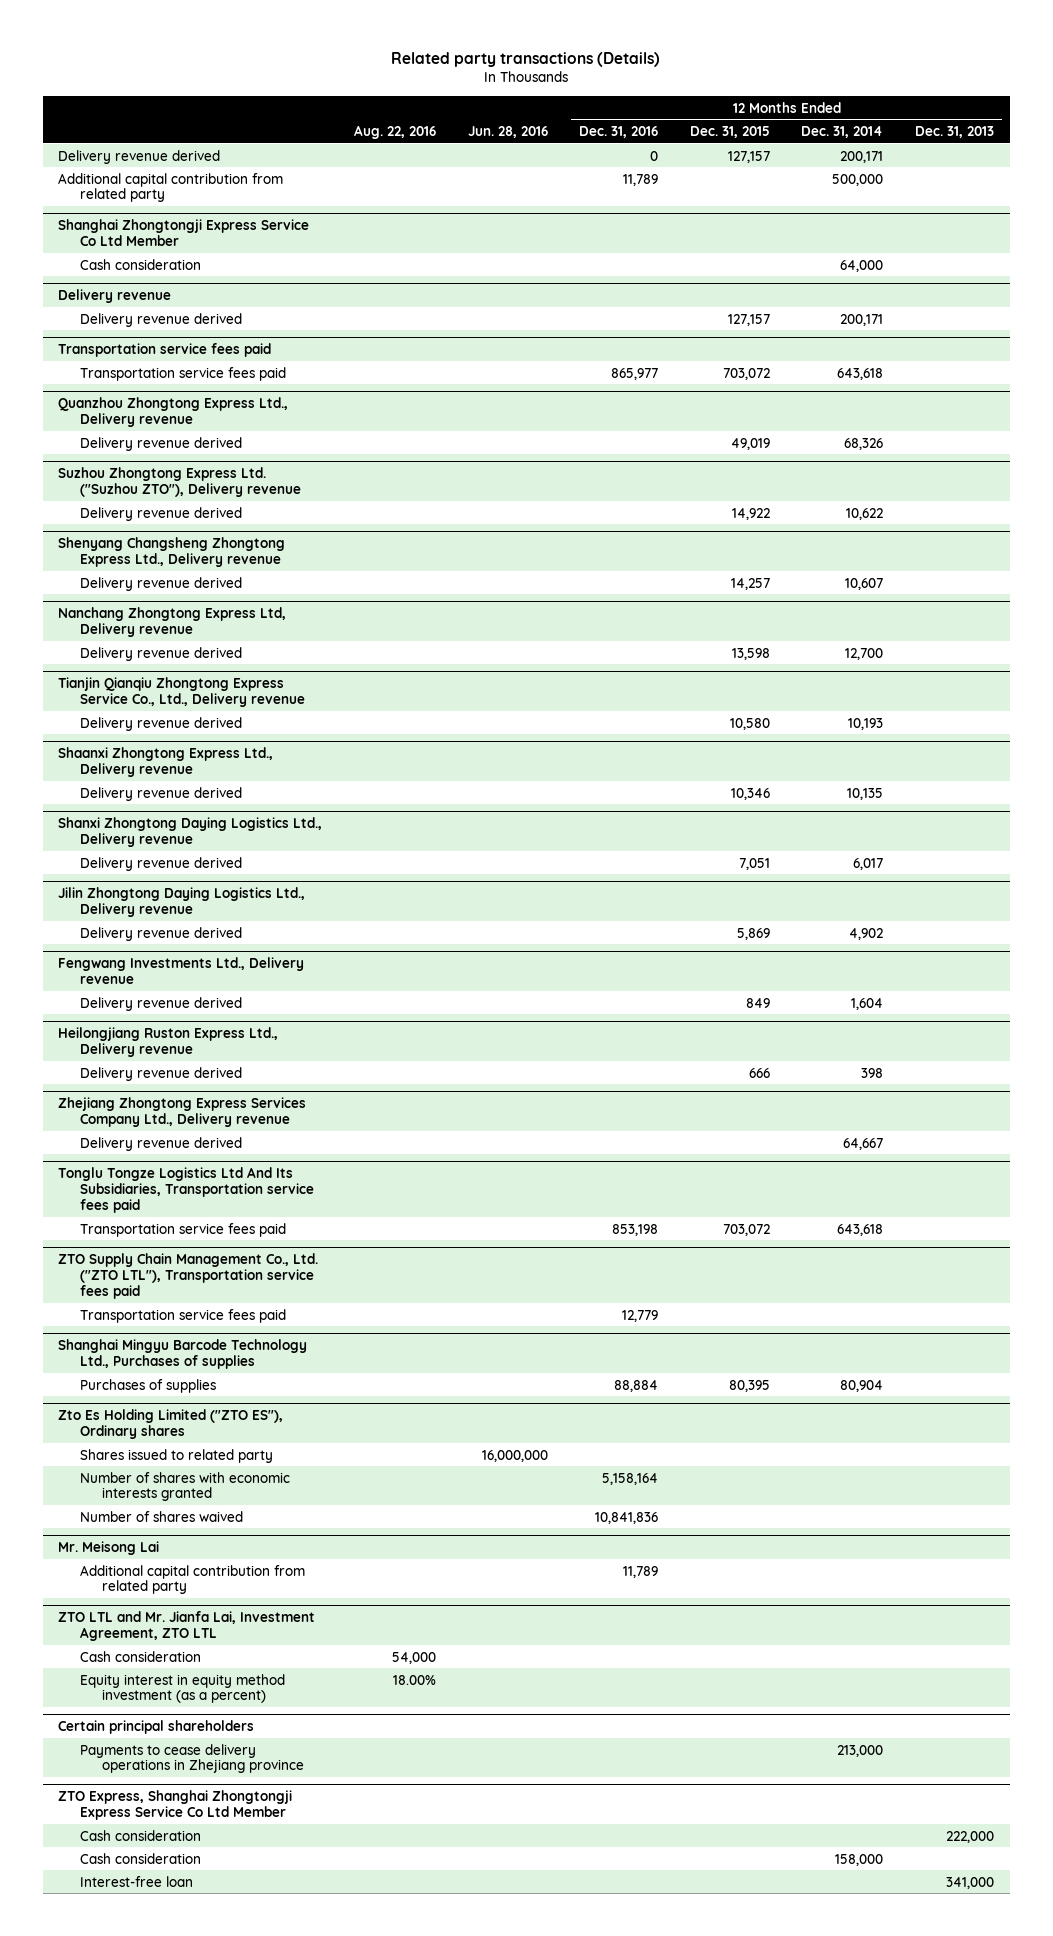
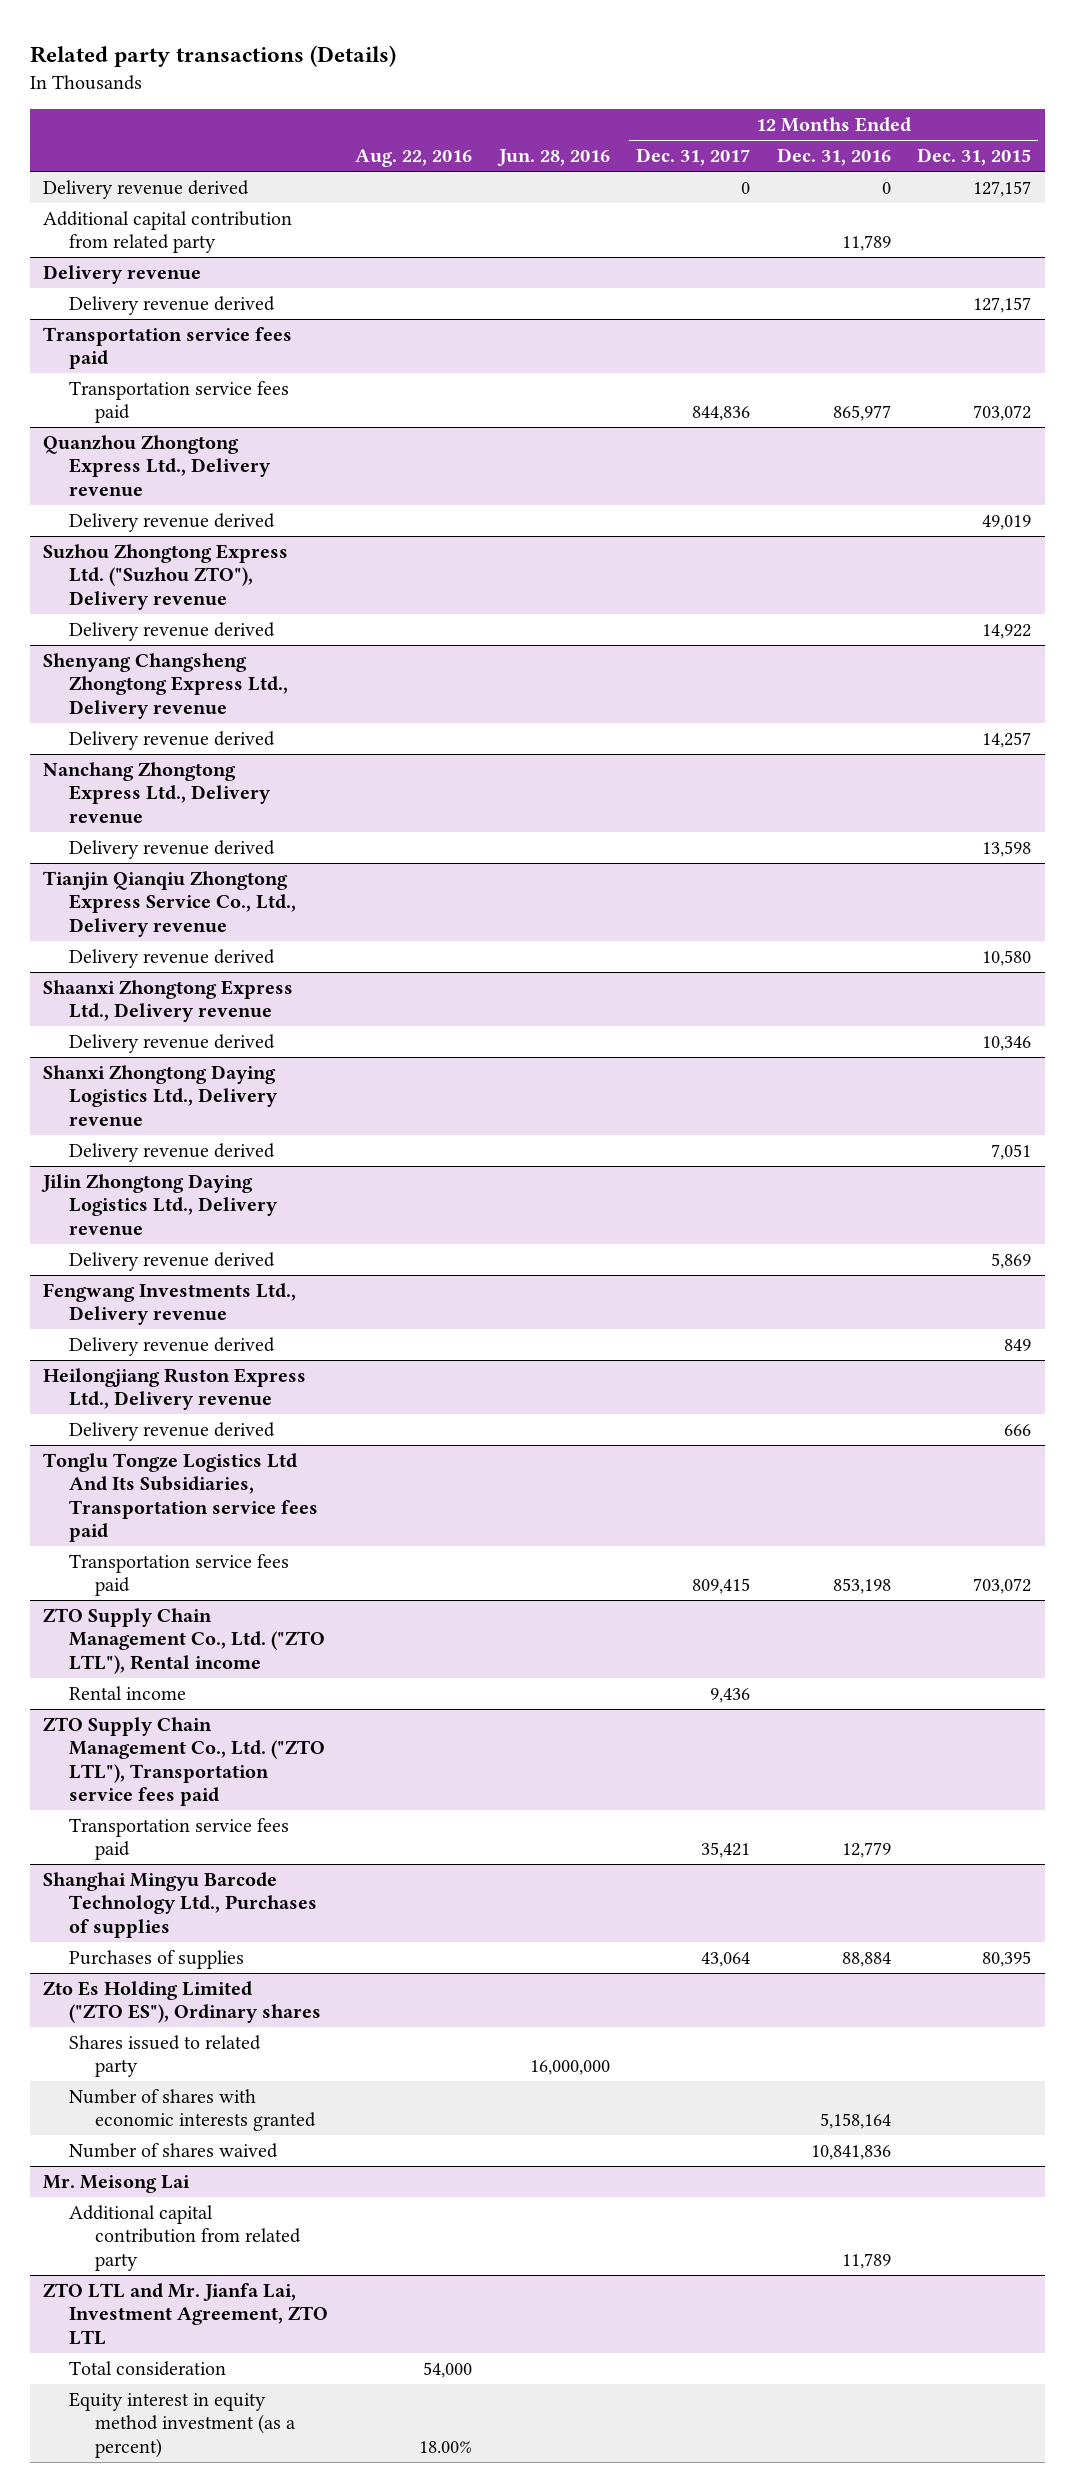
[801,126,884,139] Dec. 31, 2014 -> none
[915,126,995,139] Dec. 31, 2013 -> none
none -> [636,148,751,167] Dec. 31, 2017
[58,219,310,247] Shanghai Zhongtongji Express Service Co Ltd Member -> none
[80,258,202,270] Cash consideration -> none
[58,607,287,638] Nanchang Zhongtong Express Ltd, Delivery revenue -> [43,762,272,824] Nanchang Zhongtong Express Ltd., Delivery revenue
[58,1097,307,1128] Zhejiang Zhongtong Express Services Company Ltd., Delivery revenue -> none
[80,1136,243,1151] Delivery revenue derived -> none
none -> [43,1608,326,1674] ZTO Supply Chain Management Co., Ltd. ("ZTO LTL"), Rental income
none -> [69,1686,187,1701] Rental income
[80,1650,202,1662] Cash consideration -> [69,2361,227,2377] Total consideration
[58,1720,255,1735] Certain principal shareholders -> none
[80,1743,304,1774] Payments to cease delivery operations in Zhejiang province -> none
[58,1790,293,1821] ZTO Express, Shanghai Zhongtongji Express Service Co Ltd Member -> none
[80,1829,202,1841] Cash consideration -> none
[80,1852,202,1864] Cash consideration -> none
[80,1875,194,1887] Interest-free loan -> none

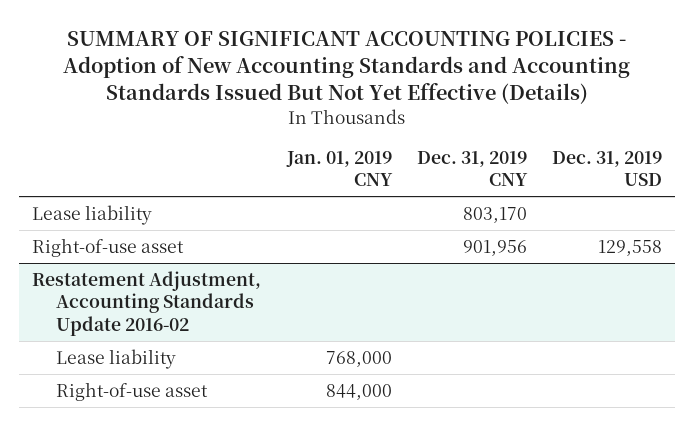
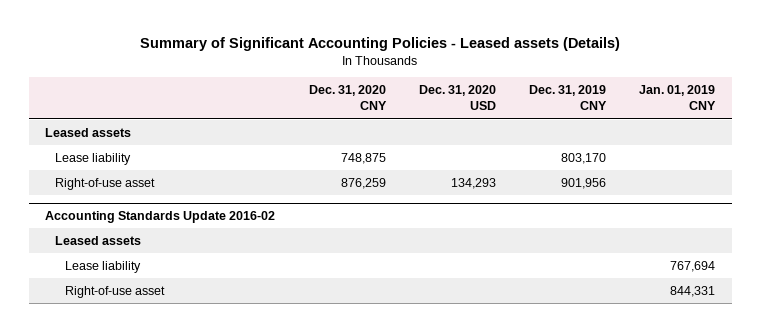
[63,31,631,105] SUMMARY OF SIGNIFICANT ACCOUNTING POLICIES - Adoption of New Accounting Standards and Accounting Standards Issued But Not Yet Effective (Details) -> [140,37,621,52] Summary of Significant Accounting Policies - Leased assets (Details)
[552,150,663,187] Dec. 31, 2019 USD -> none
none -> [308,85,387,111] Dec. 31, 2020 CNY
none -> [418,85,496,111] Dec. 31, 2020 USD
none -> [45,127,132,137] Leased assets
[32,270,262,336] Restatement Adjustment, Accounting Standards Update 2016-02 -> [45,211,276,224] Accounting Standards Update 2016-02
none -> [55,235,142,245] Leased assets
[325,350,392,367] 768,000 -> [670,260,716,272] 767,694
[325,383,392,400] 844,000 -> [670,285,716,297] 844,331

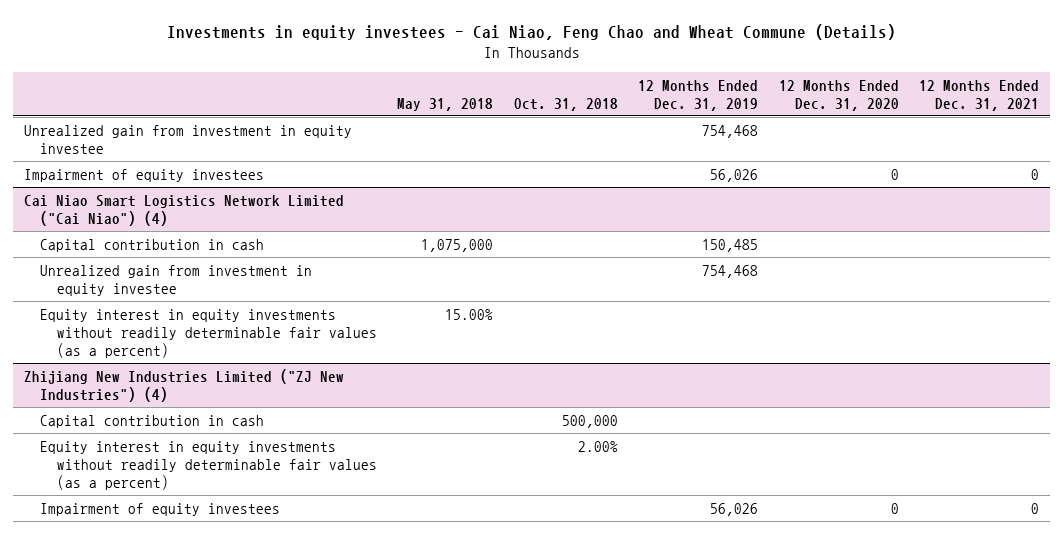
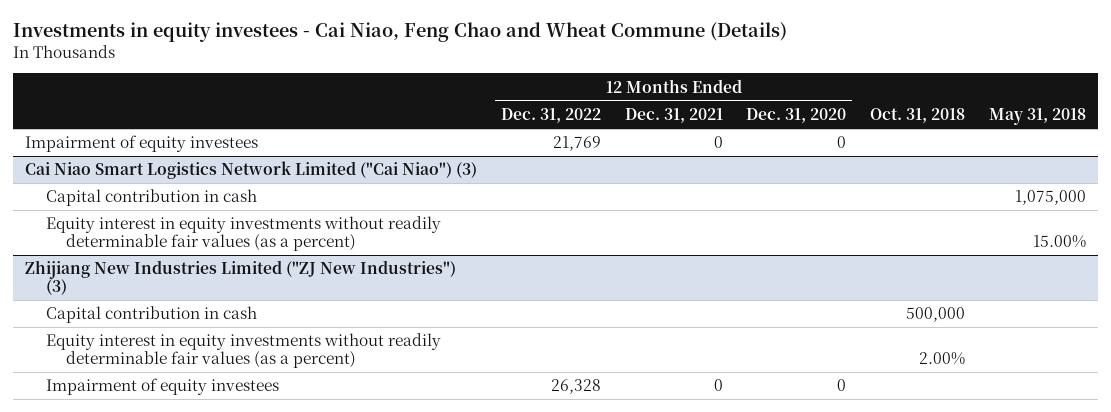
[638,79,759,111] 12 Months Ended Dec. 31, 2019 -> none
none -> [500,108,601,124] Dec. 31, 2022
[23,124,352,154] Unrealized gain from investment in equity investee -> none
[23,194,344,226] Cai Niao Smart Logistics Network Limited ("Cai Niao") (4) -> [24,161,477,180] Cai Niao Smart Logistics Network Limited ("Cai Niao") (3)
[40,264,313,296] Unrealized gain from investment in equity investee -> none
[23,368,344,402] Zhijiang New Industries Limited ("ZJ New Industries") (4) -> [24,260,456,296] Zhijiang New Industries Limited ("ZJ New Industries") (3)

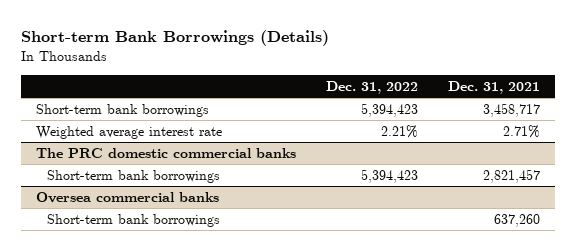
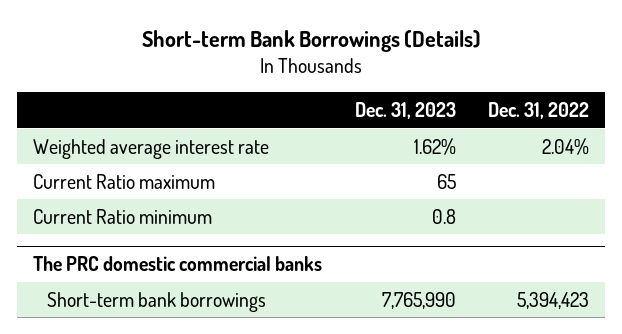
[447,80,540,94] Dec. 31, 2021 -> none
none -> [354,101,456,119] Dec. 31, 2023
[35,103,209,117] Short-term bank borrowings -> none
[380,124,418,138] 2.21% -> [542,137,590,155] 2.04%
none -> [33,173,216,189] Current Ratio maximum
none -> [33,208,213,224] Current Ratio minimum
[35,191,219,203] Oversea commercial banks -> none
[46,213,220,227] Short-term bank borrowings -> none

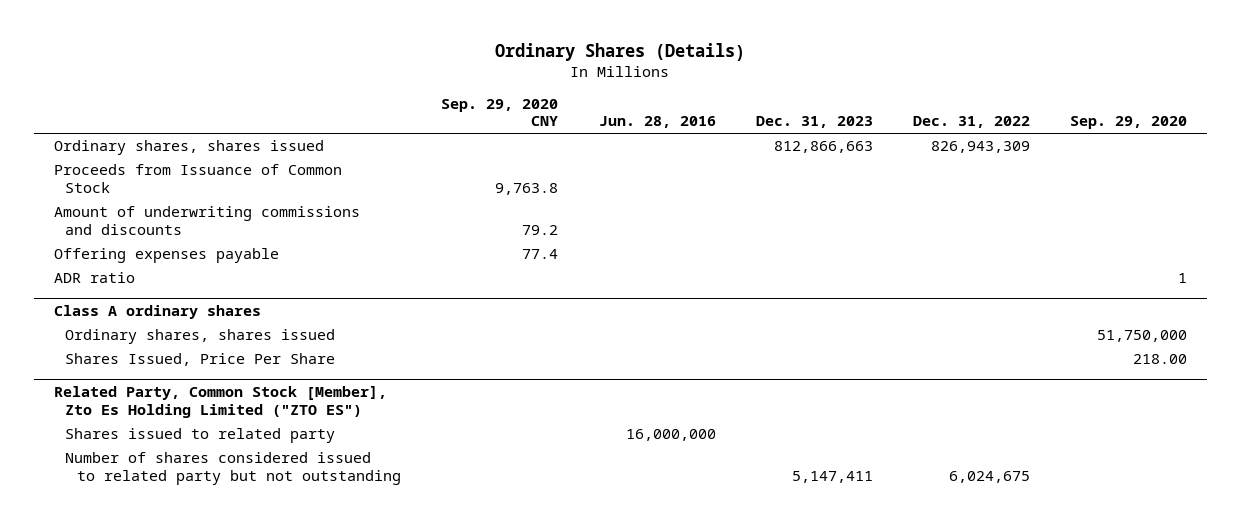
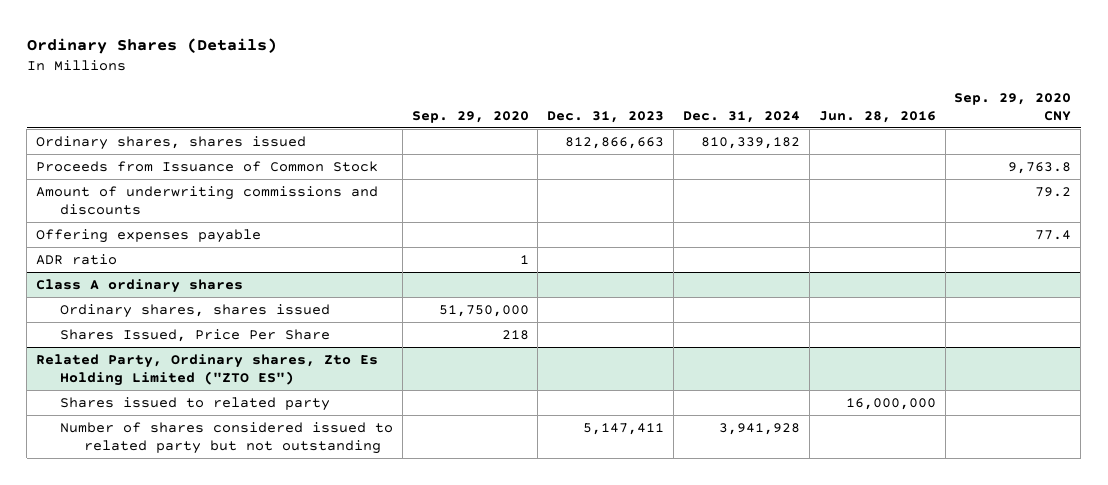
[912,116,1030,129] Dec. 31, 2022 -> none
none -> [682,110,800,123] Dec. 31, 2024
[1133,354,1188,365] 218.00 -> [501,329,529,340] 218
[53,386,387,419] Related Party, Common Stock [Member], Zto Es Holding Limited ("ZTO ES") -> [36,353,379,386] Related Party, Ordinary shares, Zto Es Holding Limited ("ZTO ES")

